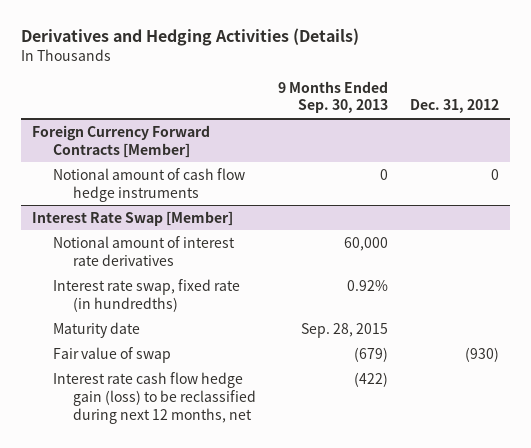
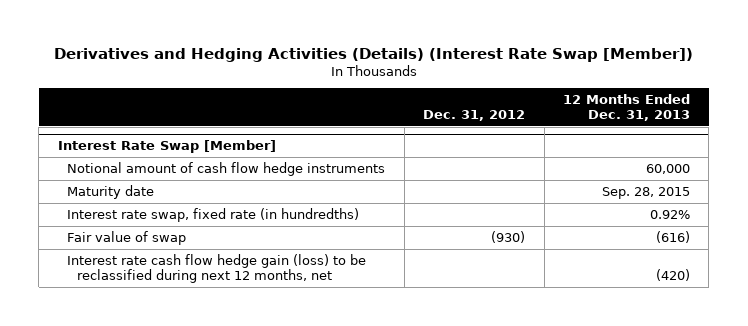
[20,28,359,47] Derivatives and Hedging Activities (Details) -> [53,47,693,62] Derivatives and Hedging Activities (Details) (Interest Rate Swap [Member])
[278,80,389,114] 9 Months Ended Sep. 30, 2013 -> none
none -> [563,94,691,122] 12 Months Ended Dec. 31, 2013
[31,124,210,158] Foreign Currency Forward Contracts [Member] -> none
[52,167,245,202] Notional amount of cash flow hedge instruments -> none
[52,235,235,266] Notional amount of interest rate derivatives -> [67,162,386,177] Notional amount of cash flow hedge instruments
[52,278,240,312] Interest rate swap, fixed rate (in hundredths) -> [67,208,360,223] Interest rate swap, fixed rate (in hundredths)

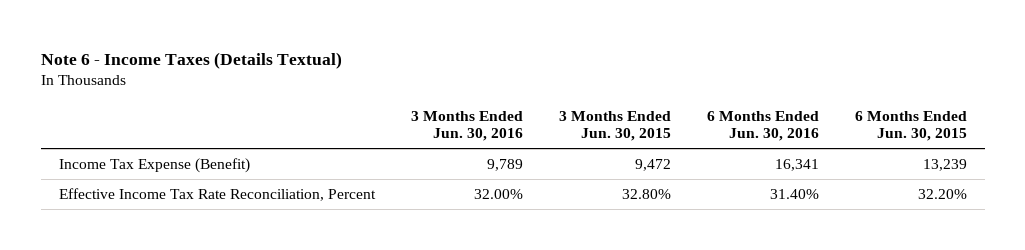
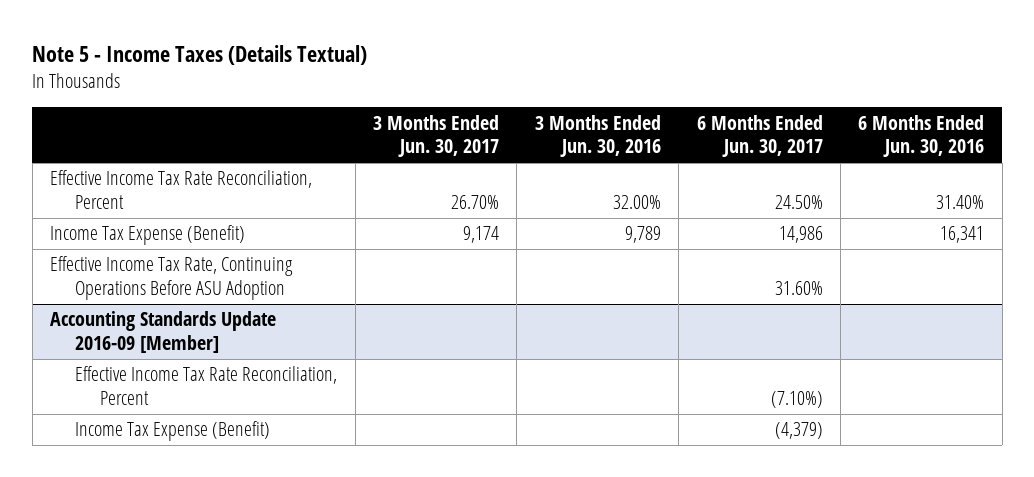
[40,51,342,69] Note 6 - Income Taxes (Details Textual) -> [32,45,368,66] Note 5 - Income Taxes (Details Textual)
[558,110,671,142] 3 Months Ended Jun. 30, 2015 -> none
[854,110,967,142] 6 Months Ended Jun. 30, 2015 -> none
none -> [372,114,499,158] 3 Months Ended Jun. 30, 2017
none -> [696,114,823,158] 6 Months Ended Jun. 30, 2017
[58,157,250,173] Income Tax Expense (Benefit) -> [49,225,245,246] Income Tax Expense (Benefit)
none -> [49,256,293,300] Effective Income Tax Rate, Continuing Operations Before ASU Adoption
none -> [49,311,276,353] Accounting Standards Update 2016-09 [Member]
none -> [75,366,338,405] Effective Income Tax Rate Reconciliation, Percent
none -> [75,421,271,442] Income Tax Expense (Benefit)

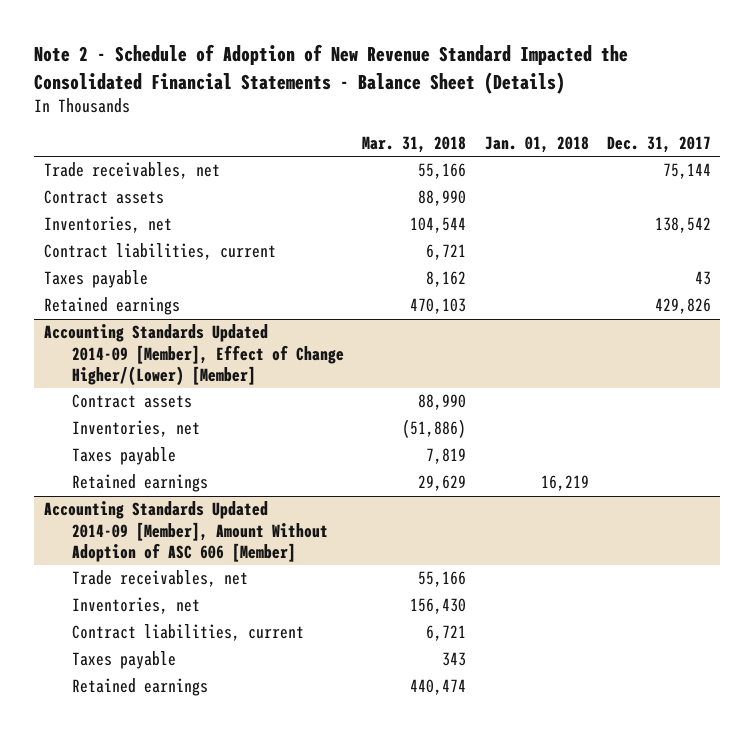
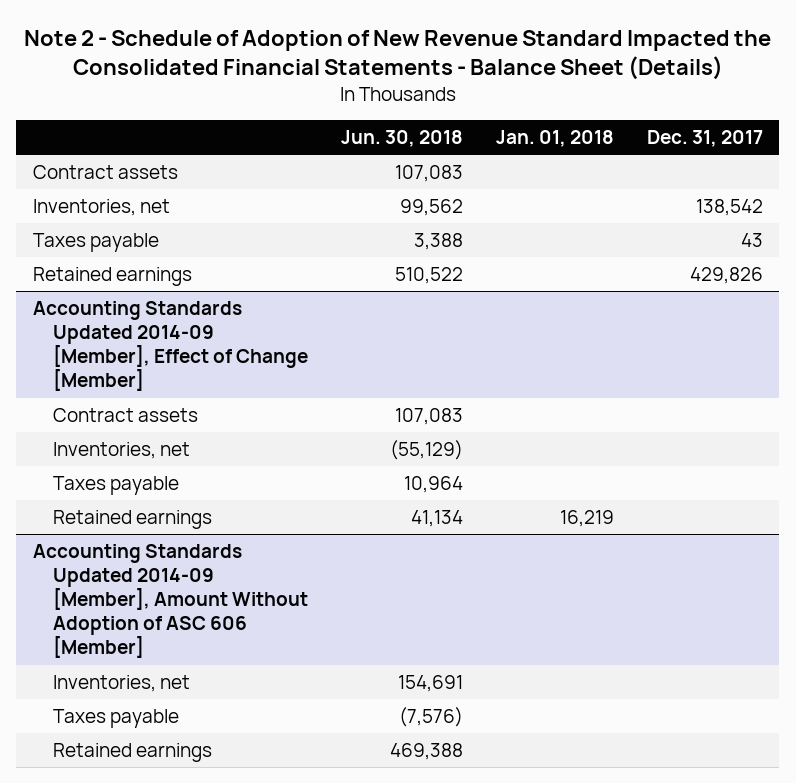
[362,135,467,153] Mar. 31, 2018 -> none
none -> [340,130,463,148] Jun. 30, 2018
[43,162,220,180] Trade receivables, net -> none
[43,243,276,261] Contract liabilities, current -> none
[43,324,344,386] Accounting Standards Updated 2014-09 [Member], Effect of Change Higher/(Lower) [Member] -> [32,301,309,392] Accounting Standards Updated 2014-09 [Member], Effect of Change [Member]
[71,570,248,588] Trade receivables, net -> none
[71,624,304,642] Contract liabilities, current -> none

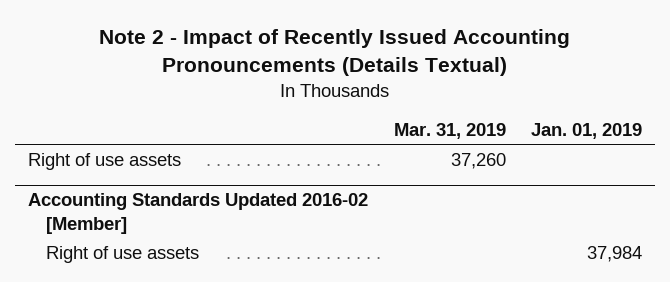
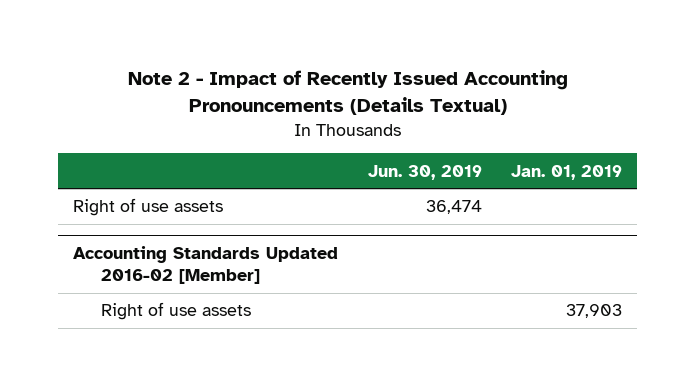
[393,123,506,140] Mar. 31, 2019 -> none
none -> [367,164,482,180] Jun. 30, 2019
[587,245,643,262] 37,984 -> [566,304,623,319] 37,903

